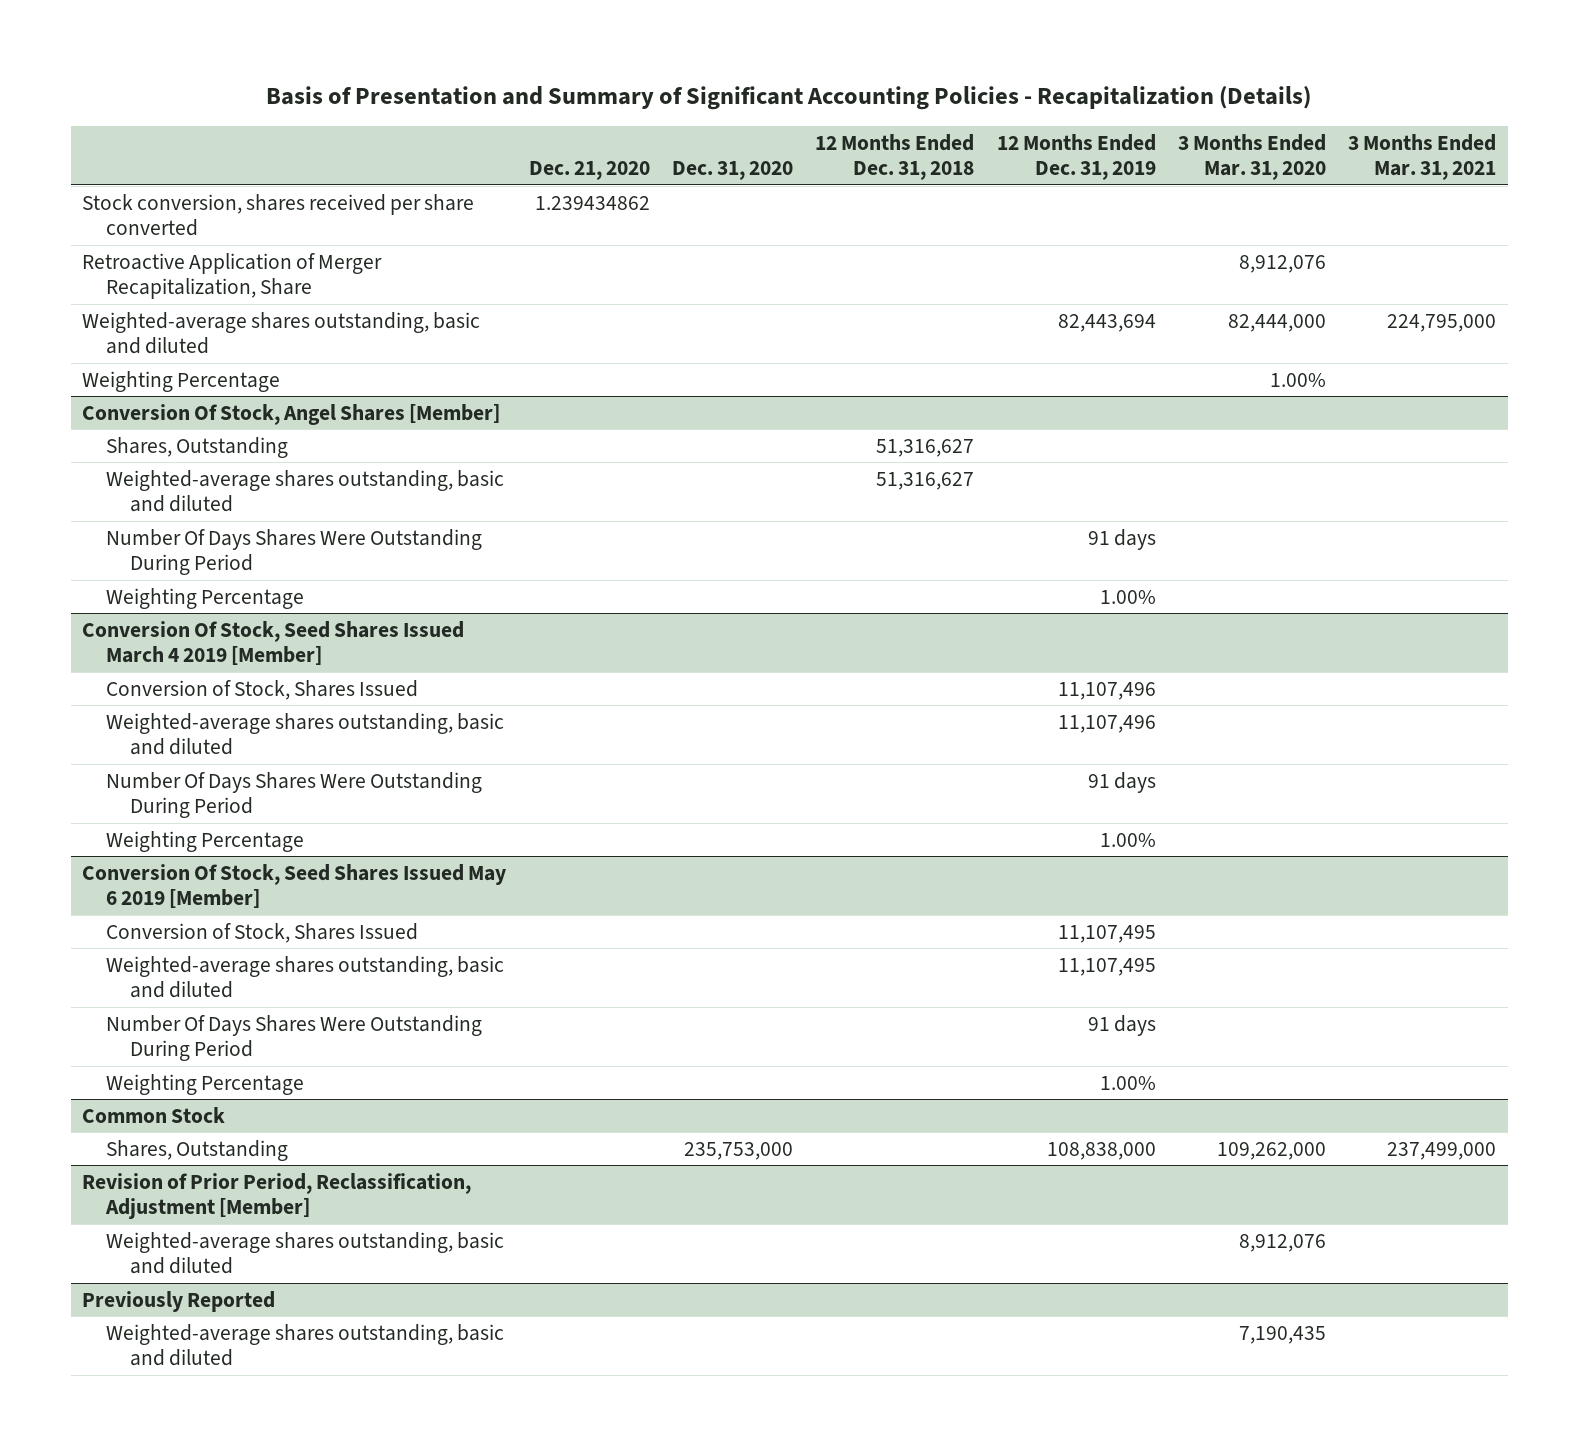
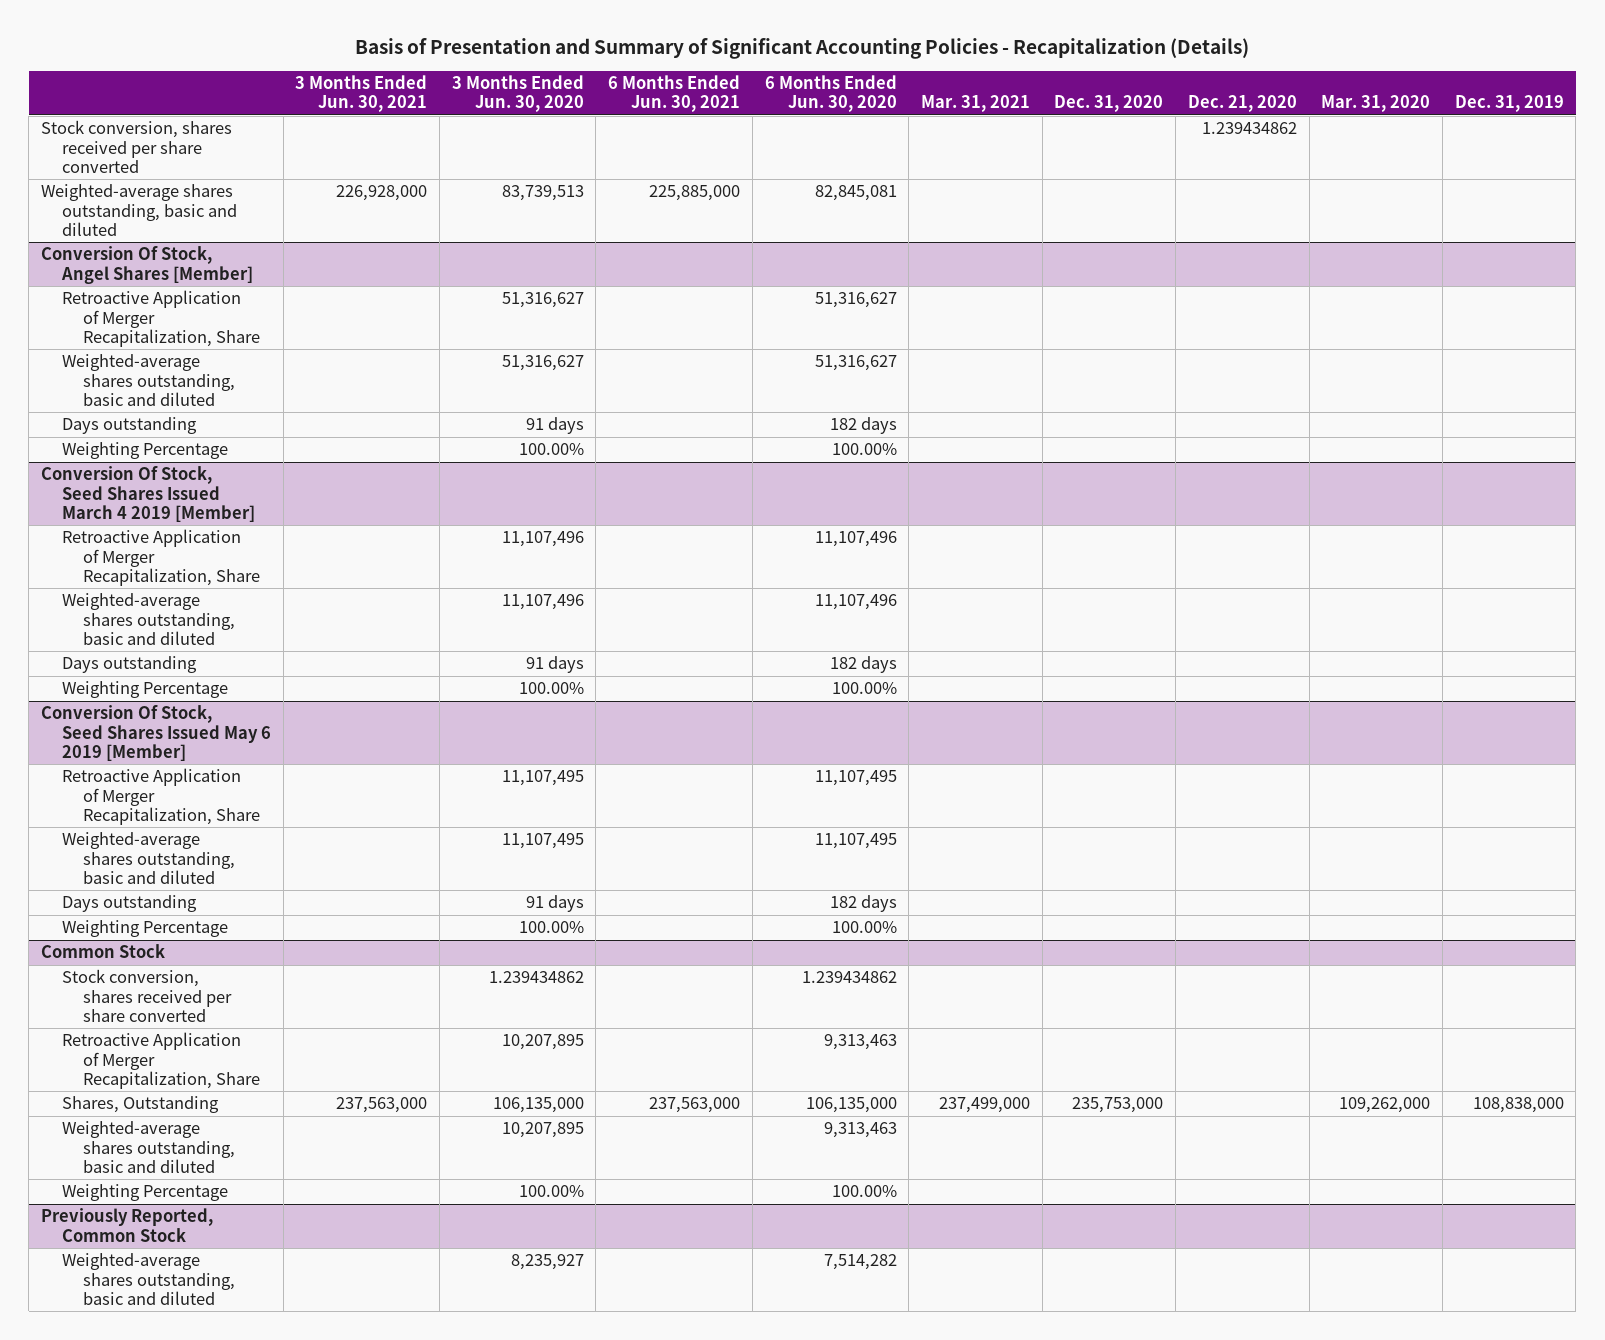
[815,133,975,181] 12 Months Ended Dec. 31, 2018 -> none
[996,133,1156,181] 12 Months Ended Dec. 31, 2019 -> none
[1177,133,1326,181] 3 Months Ended Mar. 31, 2020 -> none
[1348,133,1497,181] 3 Months Ended Mar. 31, 2021 -> none
none -> [295,75,428,113] 3 Months Ended Jun. 30, 2021
none -> [451,75,584,113] 3 Months Ended Jun. 30, 2020
none -> [608,75,741,113] 6 Months Ended Jun. 30, 2021
none -> [764,75,897,113] 6 Months Ended Jun. 30, 2020
none -> [921,95,1031,113] Mar. 31, 2021
none -> [1321,95,1431,113] Mar. 31, 2020
none -> [1454,95,1564,113] Dec. 31, 2019
[82,252,383,300] Retroactive Application of Merger Recapitalization, Share -> none
[82,370,281,392] Weighting Percentage -> none
[106,436,289,458] Shares, Outstanding -> none
none -> [61,290,260,347] Retroactive Application of Merger Recapitalization, Share
[106,528,483,576] Number Of Days Shares Were Outstanding During Period -> [61,417,197,435] Days outstanding
[106,679,419,700] Conversion of Stock, Shares Issued -> none
none -> [61,529,260,586] Retroactive Application of Merger Recapitalization, Share
[106,771,483,819] Number Of Days Shares Were Outstanding During Period -> [61,656,197,674] Days outstanding
[106,922,419,943] Conversion of Stock, Shares Issued -> none
none -> [61,768,260,825] Retroactive Application of Merger Recapitalization, Share
[106,1014,483,1062] Number Of Days Shares Were Outstanding During Period -> [61,895,197,913] Days outstanding
none -> [61,969,232,1022] Stock conversion, shares received per share converted
none -> [61,1032,260,1089] Retroactive Application of Merger Recapitalization, Share
[82,1172,472,1220] Revision of Prior Period, Reclassification, Adjustment [Member] -> none
[106,1231,505,1275] Weighted-average shares outstanding, basic and diluted -> none
none -> [61,1121,235,1173] Weighted-average shares outstanding, basic and diluted
none -> [61,1184,228,1202] Weighting Percentage
[82,1290,276,1312] Previously Reported -> [41,1208,214,1242] Previously Reported, Common Stock

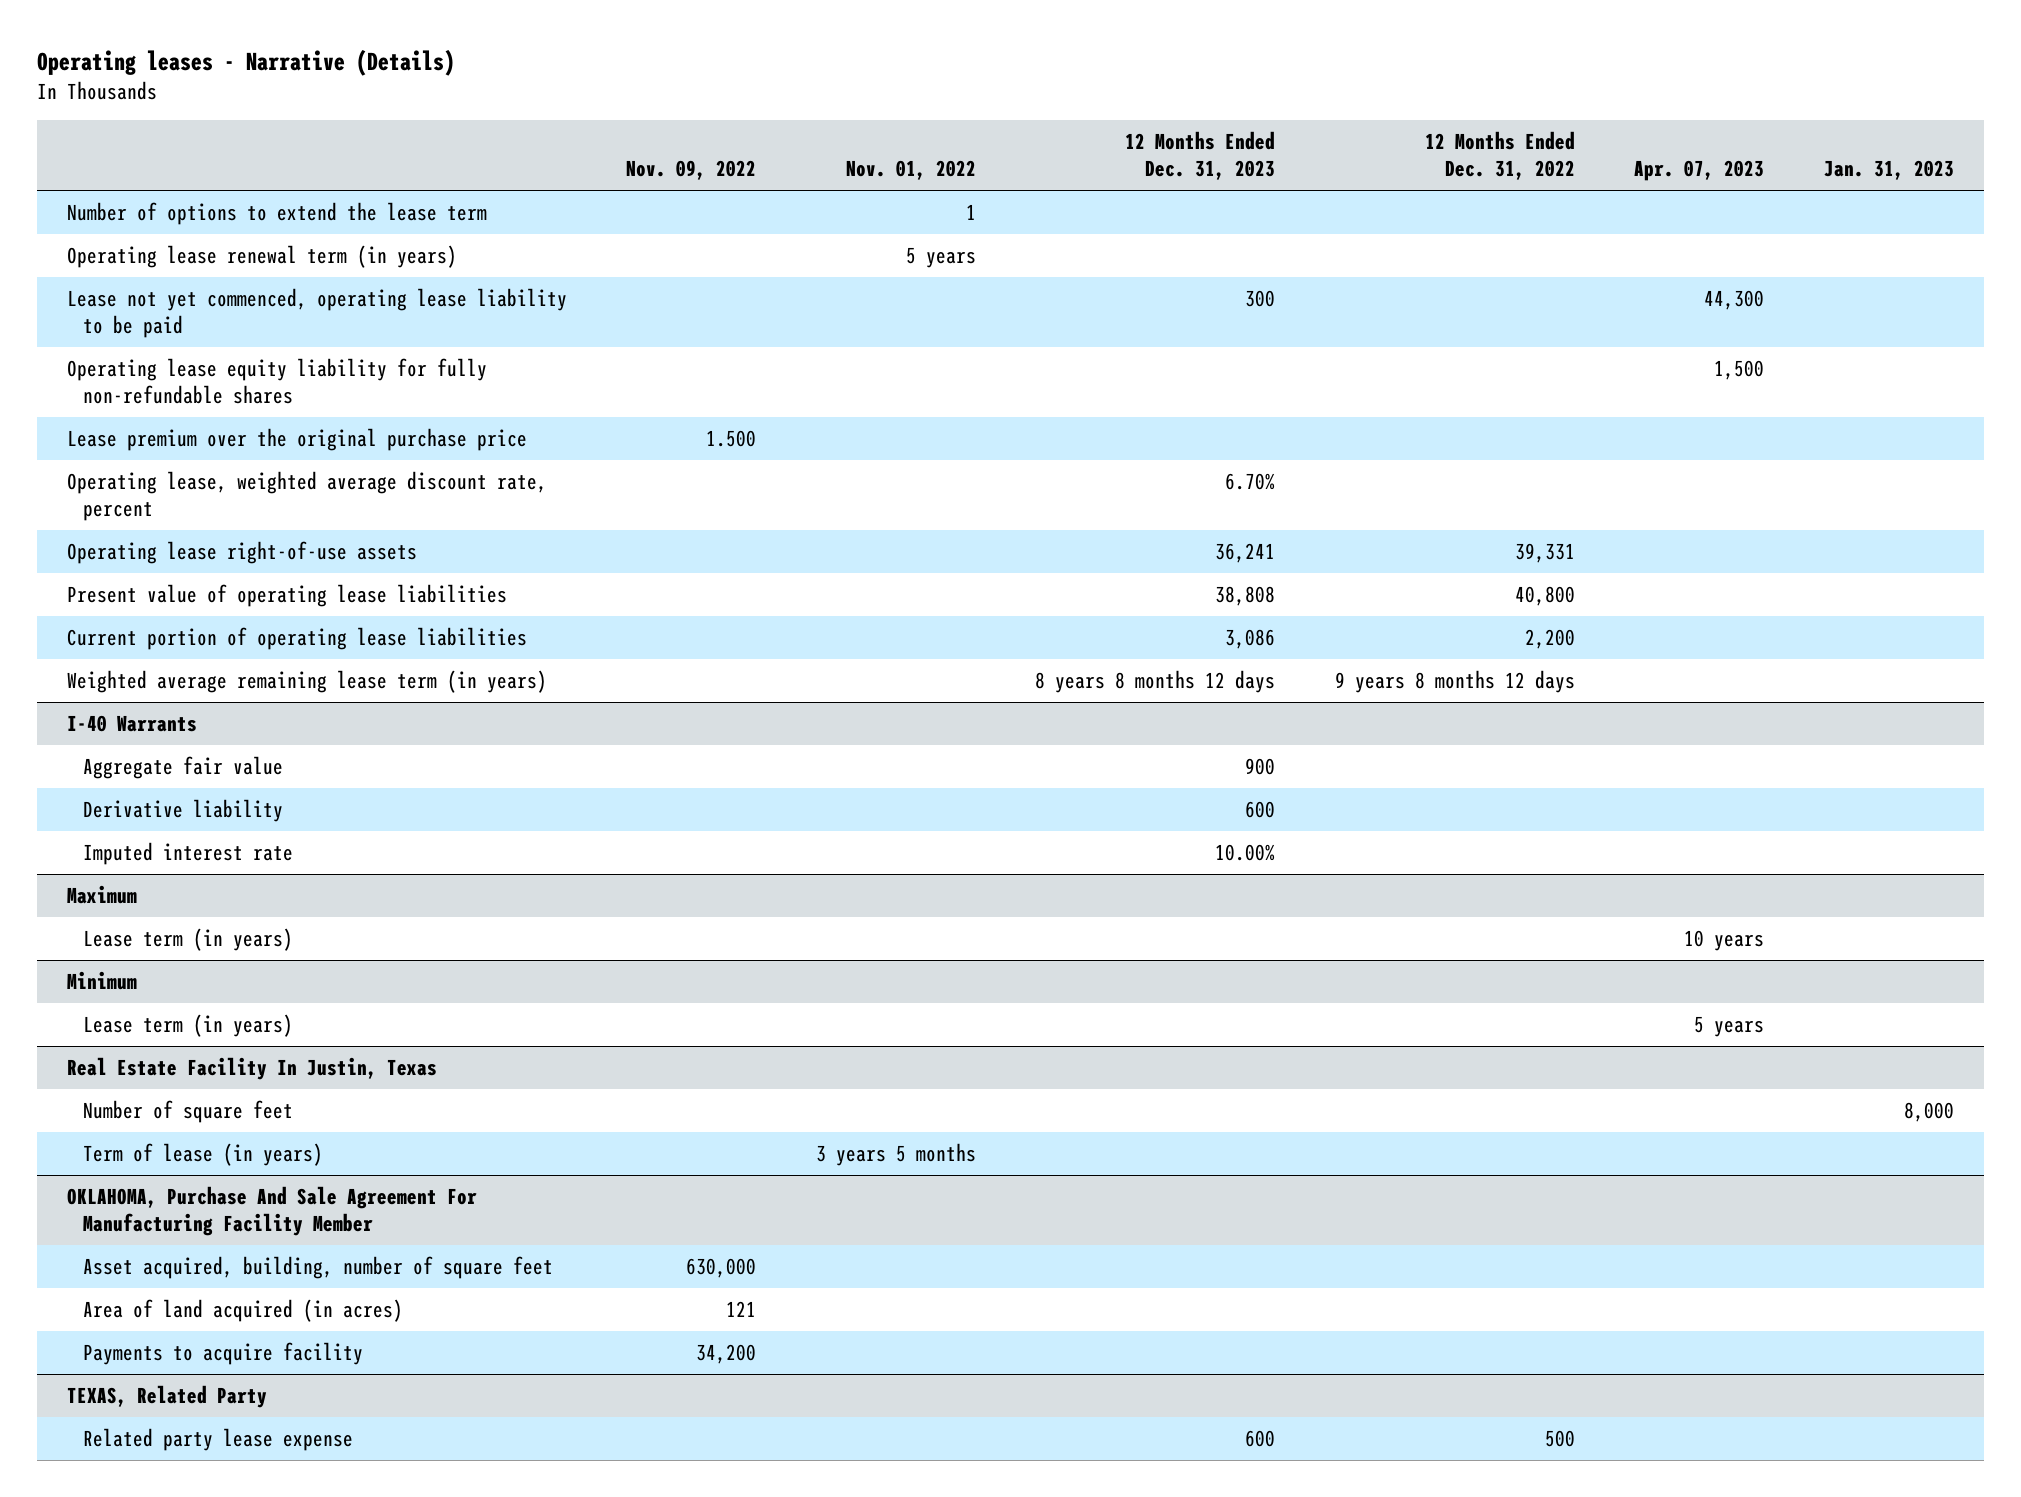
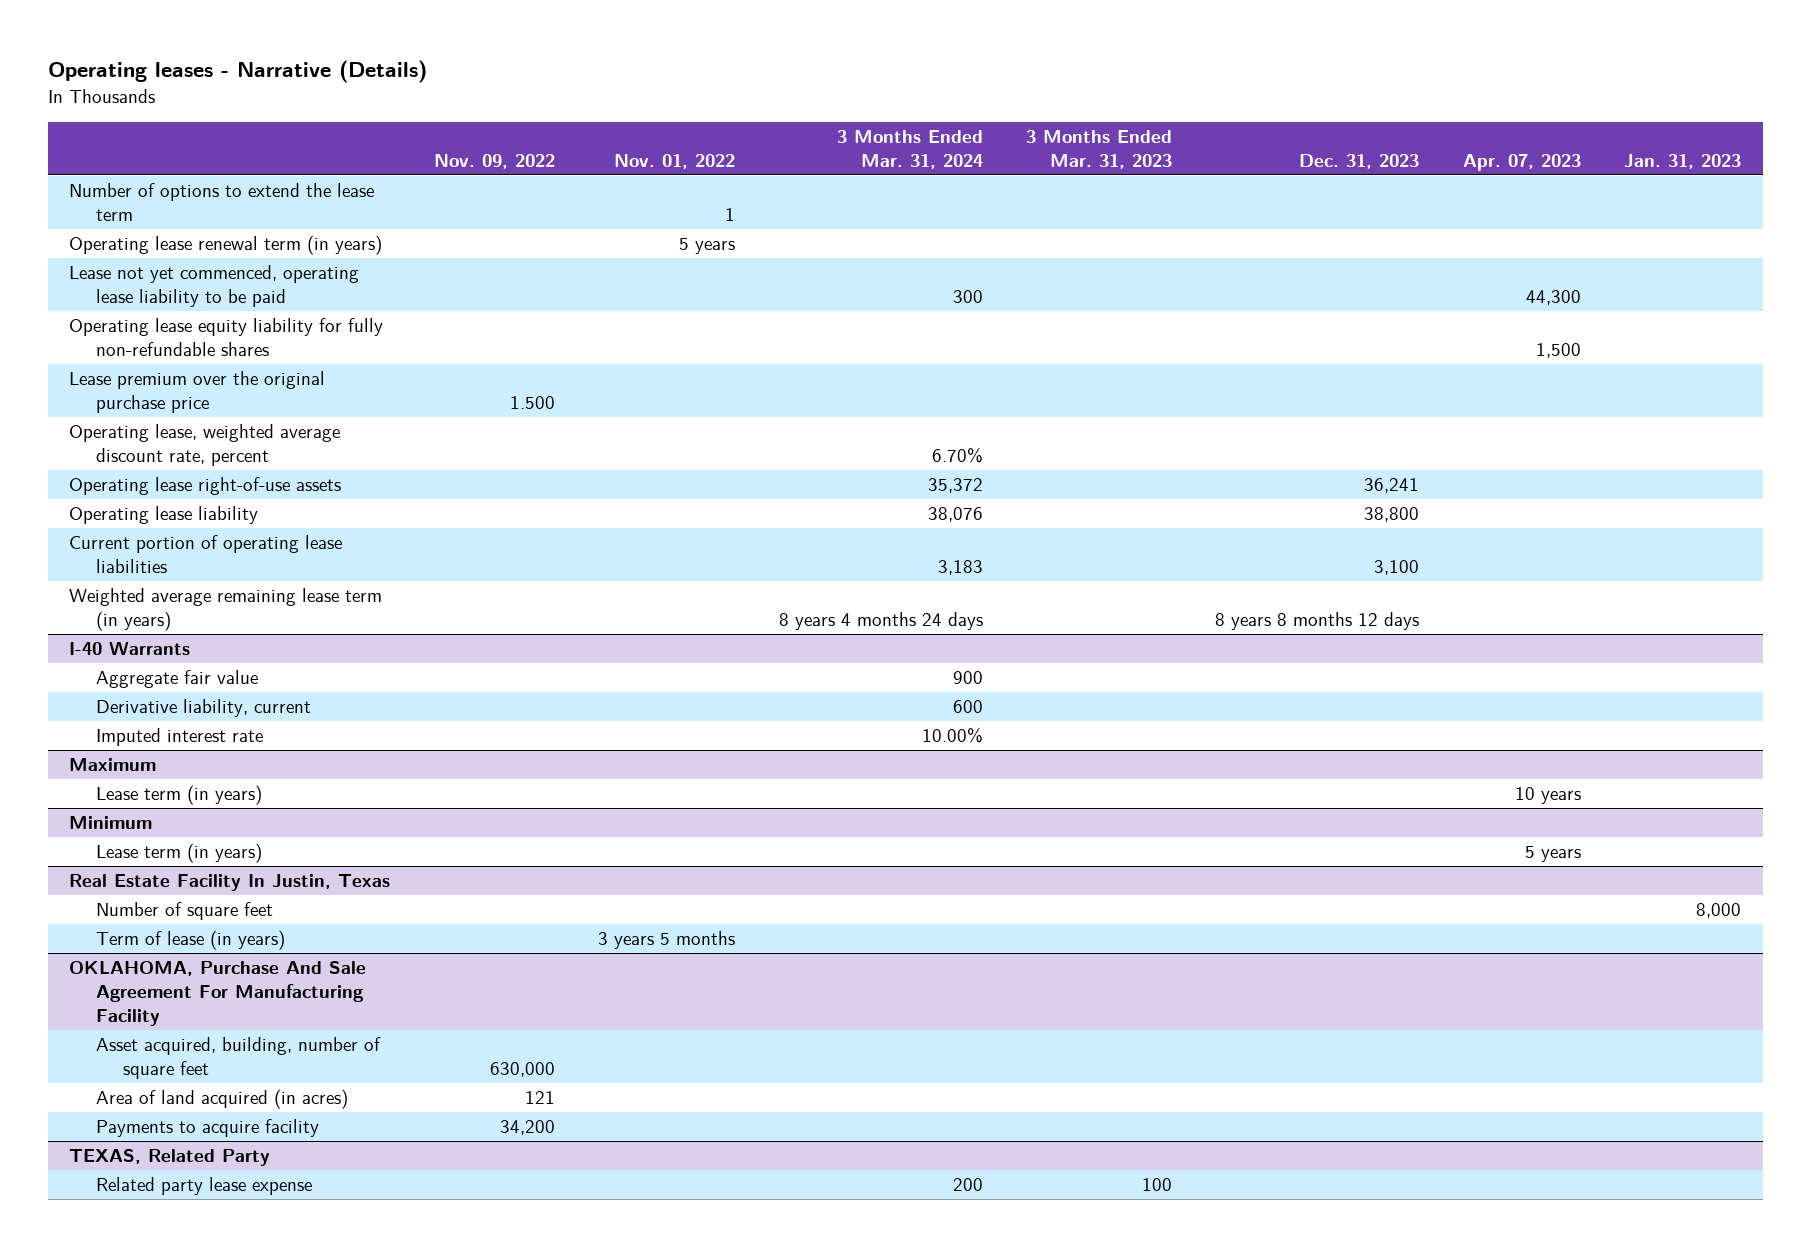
[1125,131,1276,181] 12 Months Ended Dec. 31, 2023 -> none
[1424,131,1575,181] 12 Months Ended Dec. 31, 2022 -> none
none -> [836,129,983,169] 3 Months Ended Mar. 31, 2024
none -> [1025,129,1172,169] 3 Months Ended Mar. 31, 2023
none -> [1299,153,1420,169] Dec. 31, 2023
[66,584,507,608] Present value of operating lease liabilities -> [69,506,259,525] Operating lease liability
[83,799,284,823] Derivative liability -> [96,699,312,718] Derivative liability, current
[66,1186,477,1236] OKLAHOMA, Purchase And Sale Agreement For Manufacturing Facility Member -> [69,961,367,1026] OKLAHOMA, Purchase And Sale Agreement For Manufacturing Facility

